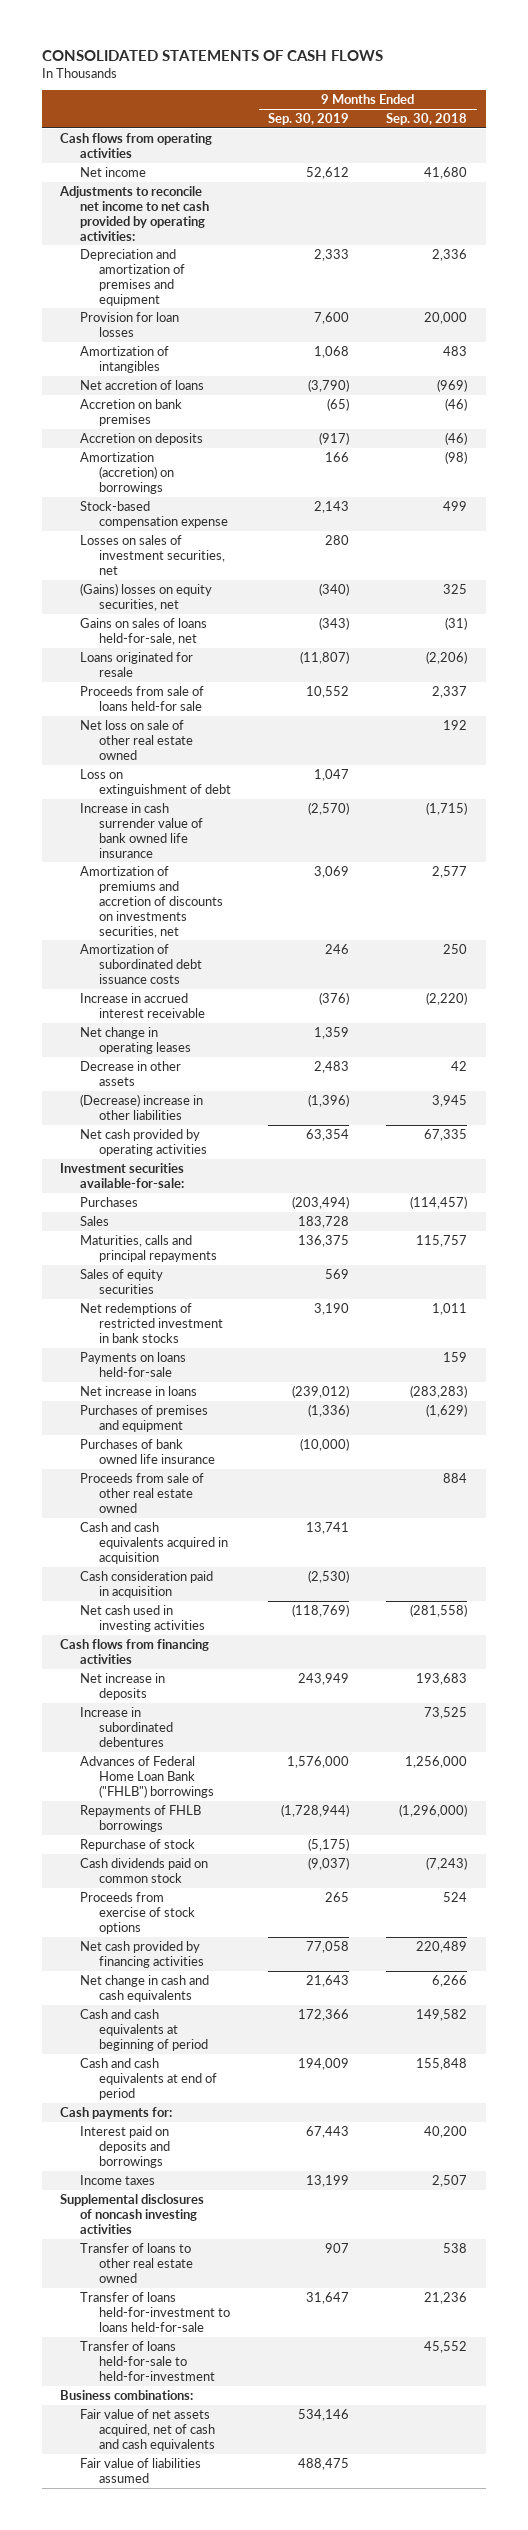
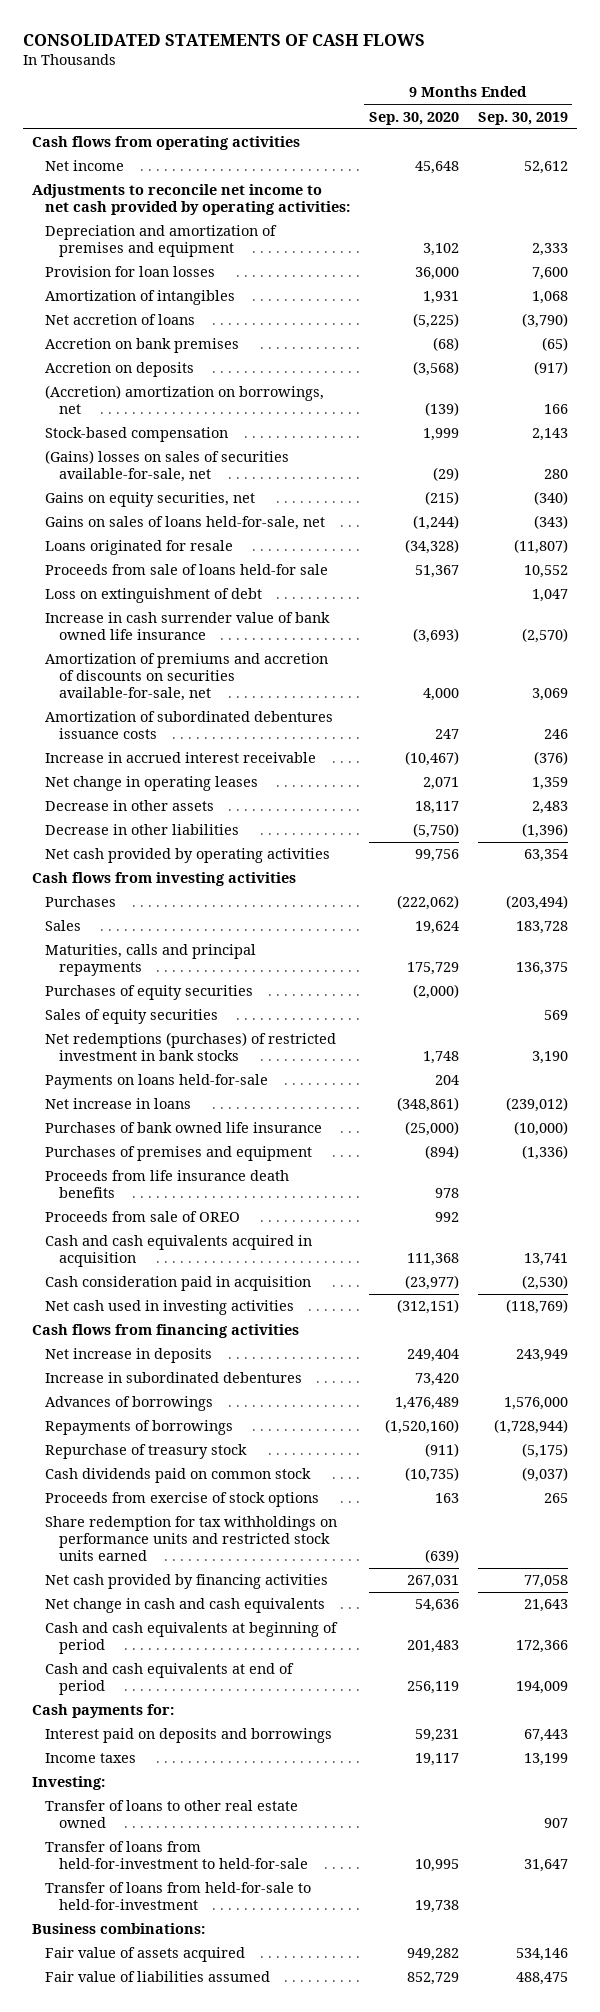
[386,113,468,126] Sep. 30, 2018 -> none
none -> [369,111,460,125] Sep. 30, 2020
[79,451,175,494] Amortization (accretion) on borrowings -> [45,385,325,415] (Accretion) amortization on borrowings, net
[79,500,229,528] Stock-based compensation expense -> [45,427,229,443] Stock-based compensation
[79,534,226,575] Losses on sales of investment securities, net -> [45,450,290,483] (Gains) losses on sales of securities available-for-sale, net
[79,582,212,611] (Gains) losses on equity securities, net -> [45,492,256,508] Gains on equity securities, net
[79,719,194,760] Net loss on sale of other real estate owned -> none
[79,865,224,938] Amortization of premiums and accretion of discounts on investments securities, net -> [45,653,329,702] Amortization of premiums and accretion of discounts on securities available-for-sale, net
[79,943,203,984] Amortization of subordinated debt issuance costs -> [45,711,334,740] Amortization of subordinated debentures issuance costs
[79,1093,203,1120] (Decrease) increase in other liabilities -> [45,824,240,836] Decrease in other liabilities
[60,1162,185,1188] Investment securities available-for-sale: -> none
none -> [32,872,297,887] Cash flows from investing activities
none -> [45,985,254,1001] Purchases of equity securities
[79,1302,224,1343] Net redemptions of restricted investment in bank stocks -> [45,1032,337,1062] Net redemptions (purchases) of restricted investment in bank stocks
[79,1404,208,1432] Purchases of premises and equipment -> [45,1146,313,1162] Purchases of premises and equipment
none -> [45,1170,290,1199] Proceeds from life insurance death benefits
[79,1472,204,1513] Proceeds from sale of other real estate owned -> [45,1211,241,1223] Proceeds from sale of OREO
[79,1755,215,1798] Advances of Federal Home Loan Bank ("FHLB") borrowings -> [45,1396,214,1412] Advances of borrowings
[79,1804,201,1832] Repayments of FHLB borrowings -> [45,1420,234,1436] Repayments of borrowings
[79,1838,195,1851] Repurchase of stock -> [45,1444,248,1460] Repurchase of treasury stock
none -> [45,1516,338,1562] Share redemption for tax withholdings on performance units and restricted stock units earned
[60,2193,205,2234] Supplemental disclosures of noncash investing activities -> none
none -> [32,1776,106,1791] Investing:
[79,2291,231,2332] Transfer of loans held-for-investment to loans held-for-sale -> [45,1841,308,1870] Transfer of loans from held-for-investment to held-for-sale
[79,2340,216,2381] Transfer of loans held-for-sale to held-for-investment -> [45,1882,312,1911] Transfer of loans from held-for-sale to held-for-investment
[79,2408,216,2451] Fair value of net assets acquired, net of cash and cash equivalents -> [45,1947,246,1963] Fair value of assets acquired

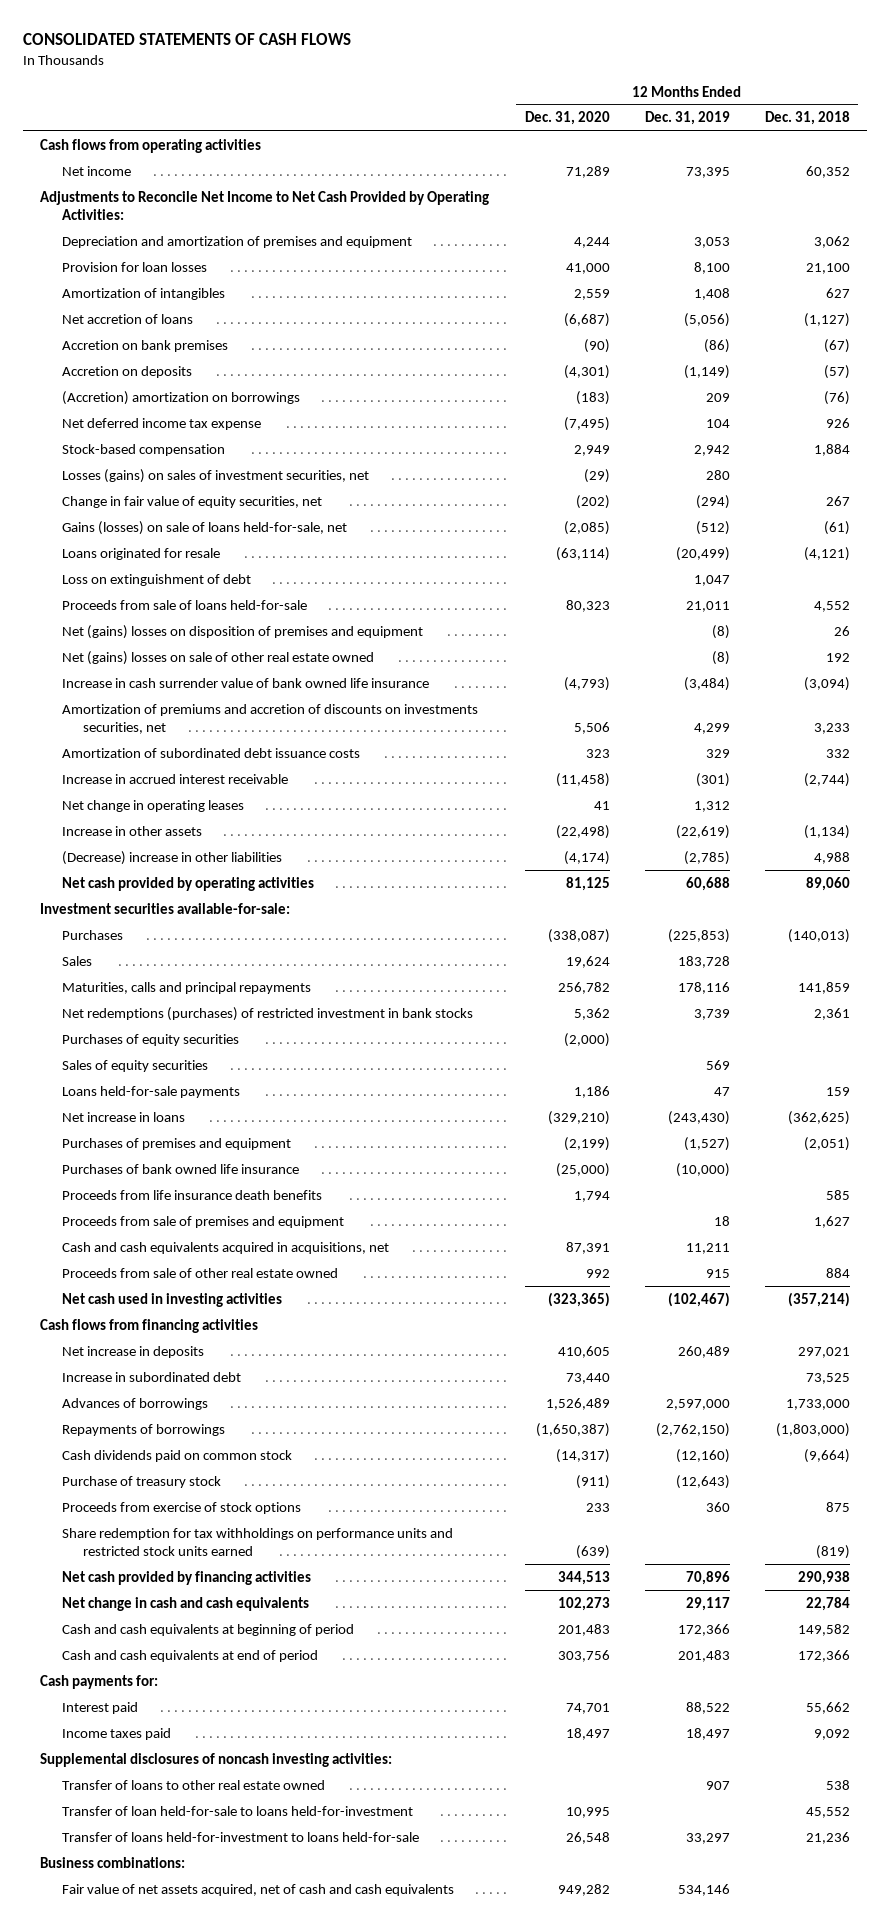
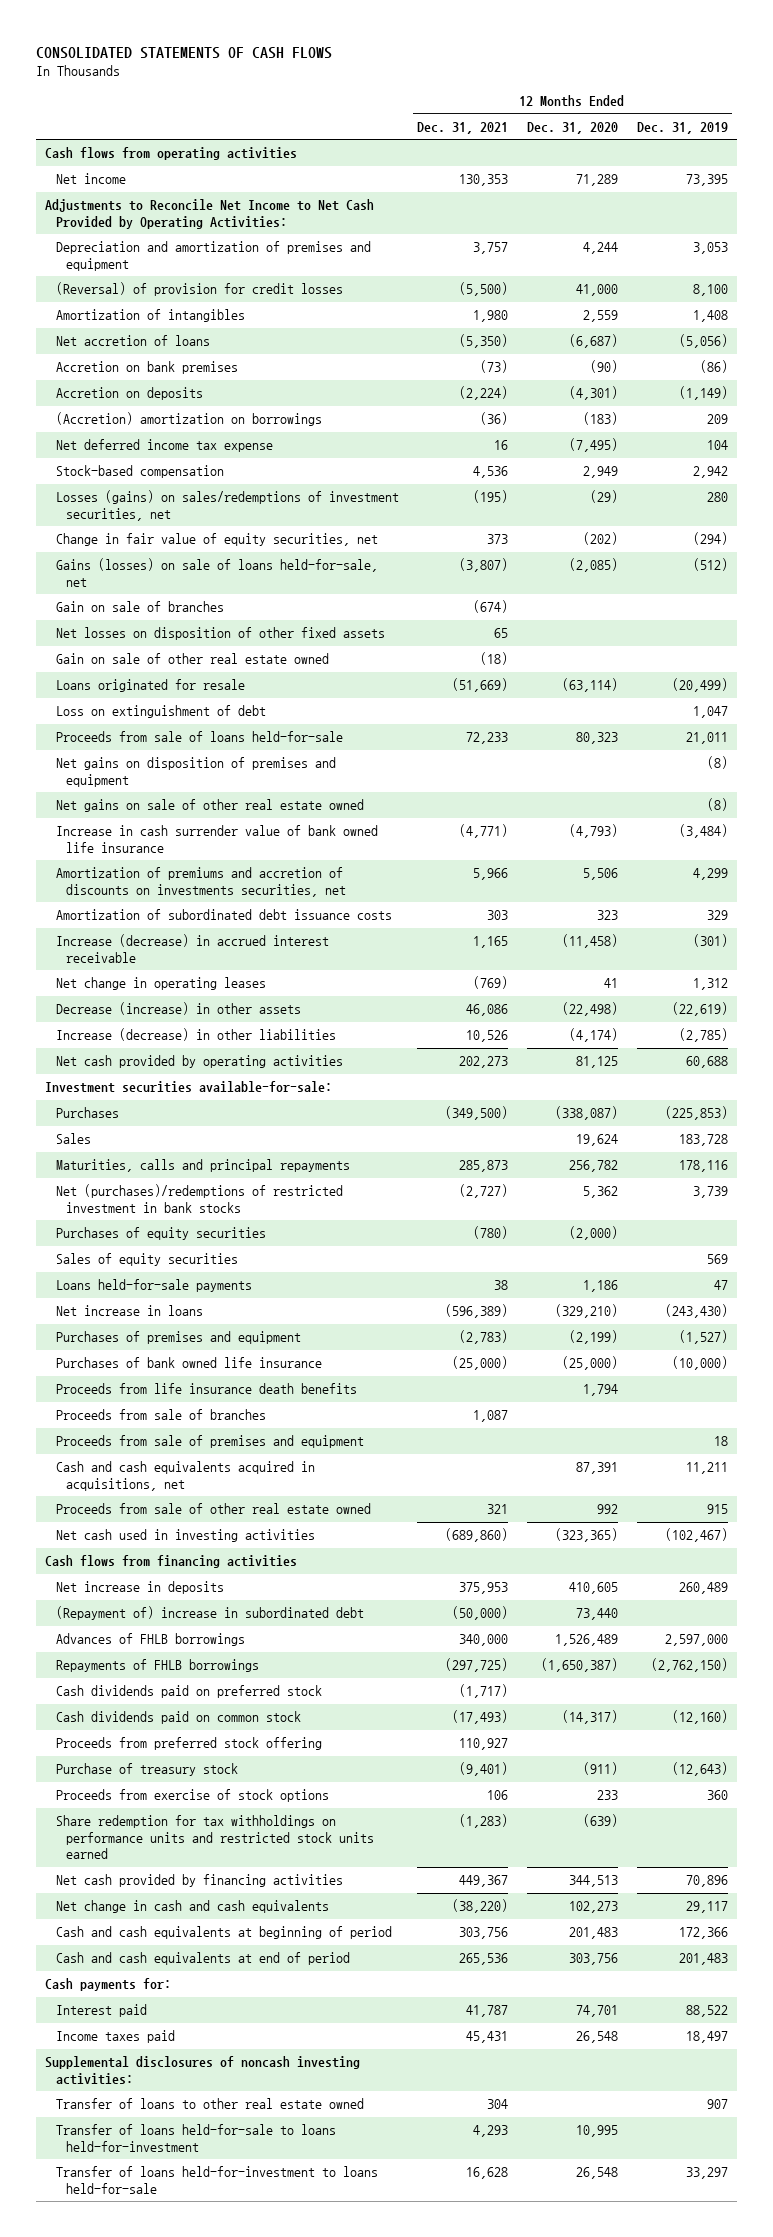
[764,111,850,126] Dec. 31, 2018 -> none
none -> [417,121,509,134] Dec. 31, 2021
[61,261,207,272] Provision for loan losses -> [55,282,343,297] (Reversal) of provision for credit losses
[61,468,369,483] Losses (gains) on sales of investment securities, net -> [55,490,399,521] Losses (gains) on sales/redemptions of investment securities, net
none -> [55,601,224,613] Gain on sale of branches
none -> [55,627,385,641] Net losses on disposition of other fixed assets
none -> [55,653,329,665] Gain on sale of other real estate owned
[61,624,423,639] Net (gains) losses on disposition of premises and equipment -> [55,757,336,787] Net gains on disposition of premises and equipment
[61,650,374,665] Net (gains) losses on sale of other real estate owned -> [55,799,364,813] Net gains on sale of other real estate owned
[61,773,288,784] Increase in accrued interest receivable -> [55,934,329,963] Increase (decrease) in accrued interest receivable
[61,825,202,836] Increase in other assets -> [55,1002,301,1016] Decrease (increase) in other assets
[61,850,282,865] (Decrease) increase in other liabilities -> [55,1028,336,1042] Increase (decrease) in other liabilities
[61,1006,473,1021] Net redemptions (purchases) of restricted investment in bank stocks -> [55,1184,343,1213] Net (purchases)/redemptions of restricted investment in bank stocks
none -> [55,1409,266,1421] Proceeds from sale of branches
[61,1371,241,1382] Increase in subordinated debt -> [55,1606,364,1621] (Repayment of) increase in subordinated debt
[61,1397,208,1410] Advances of borrowings -> [55,1633,245,1647] Advances of FHLB borrowings
[61,1423,225,1436] Repayments of borrowings -> [55,1659,259,1673] Repayments of FHLB borrowings
none -> [55,1685,322,1699] Cash dividends paid on preferred stock
none -> [55,1737,322,1751] Proceeds from preferred stock offering
[565,1727,610,1740] 18,497 -> [575,2031,618,2044] 26,548
[61,1805,413,1816] Transfer of loan held-for-sale to loans held-for-investment -> [55,2124,336,2152] Transfer of loans held-for-sale to loans held-for-investment
[40,1856,186,1868] Business combinations: -> none
[61,1883,454,1896] Fair value of net assets acquired, net of cash and cash equivalents -> none

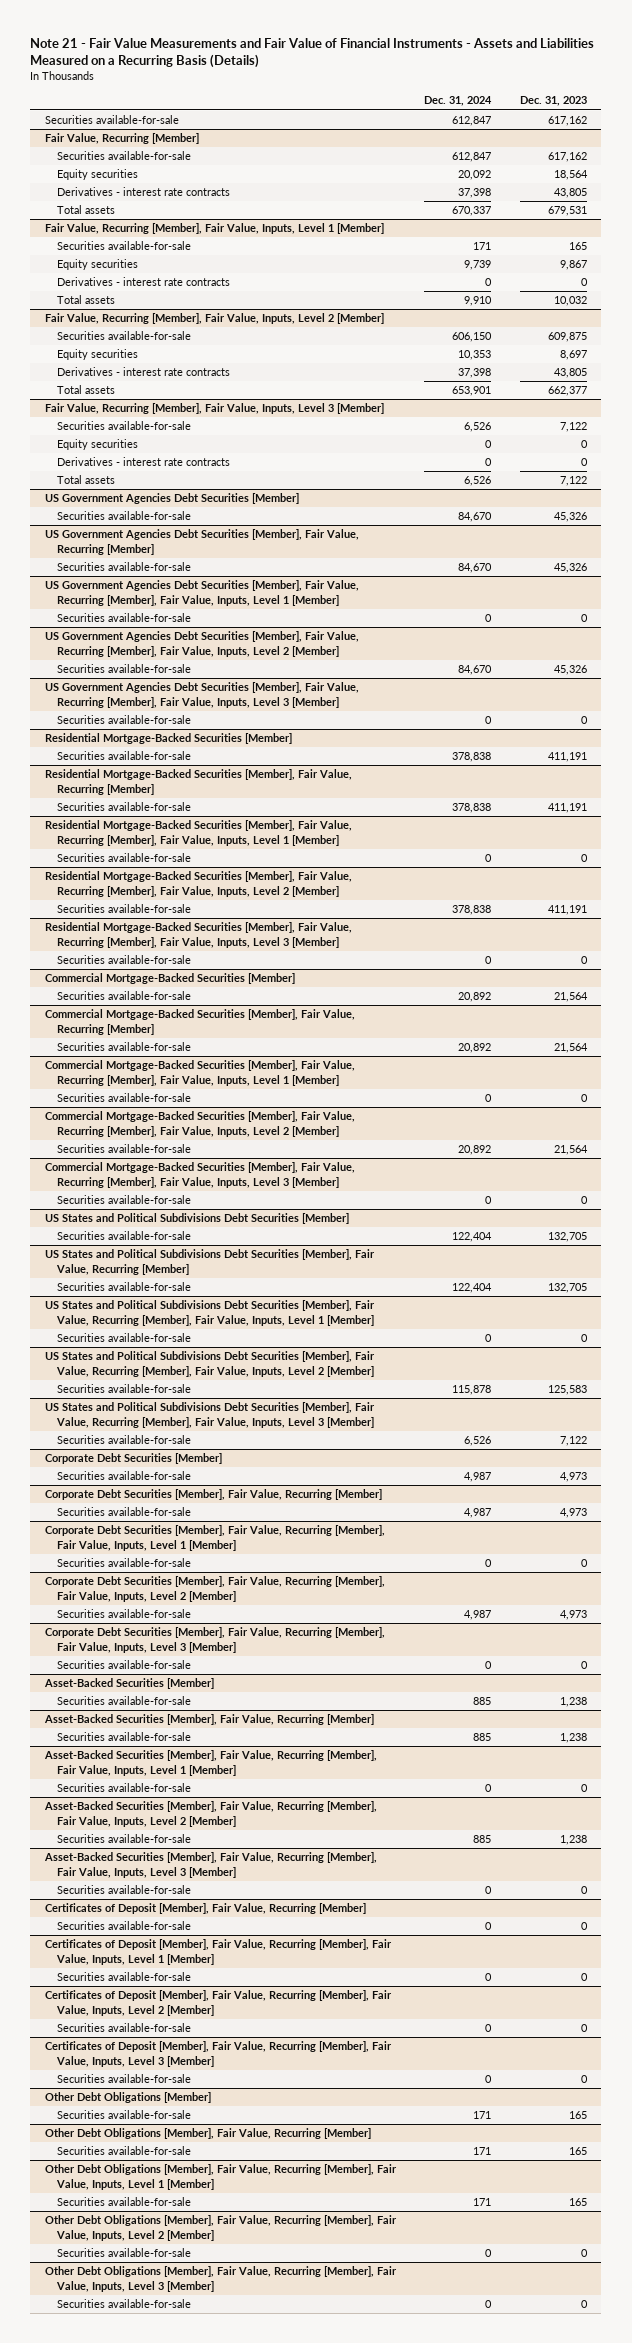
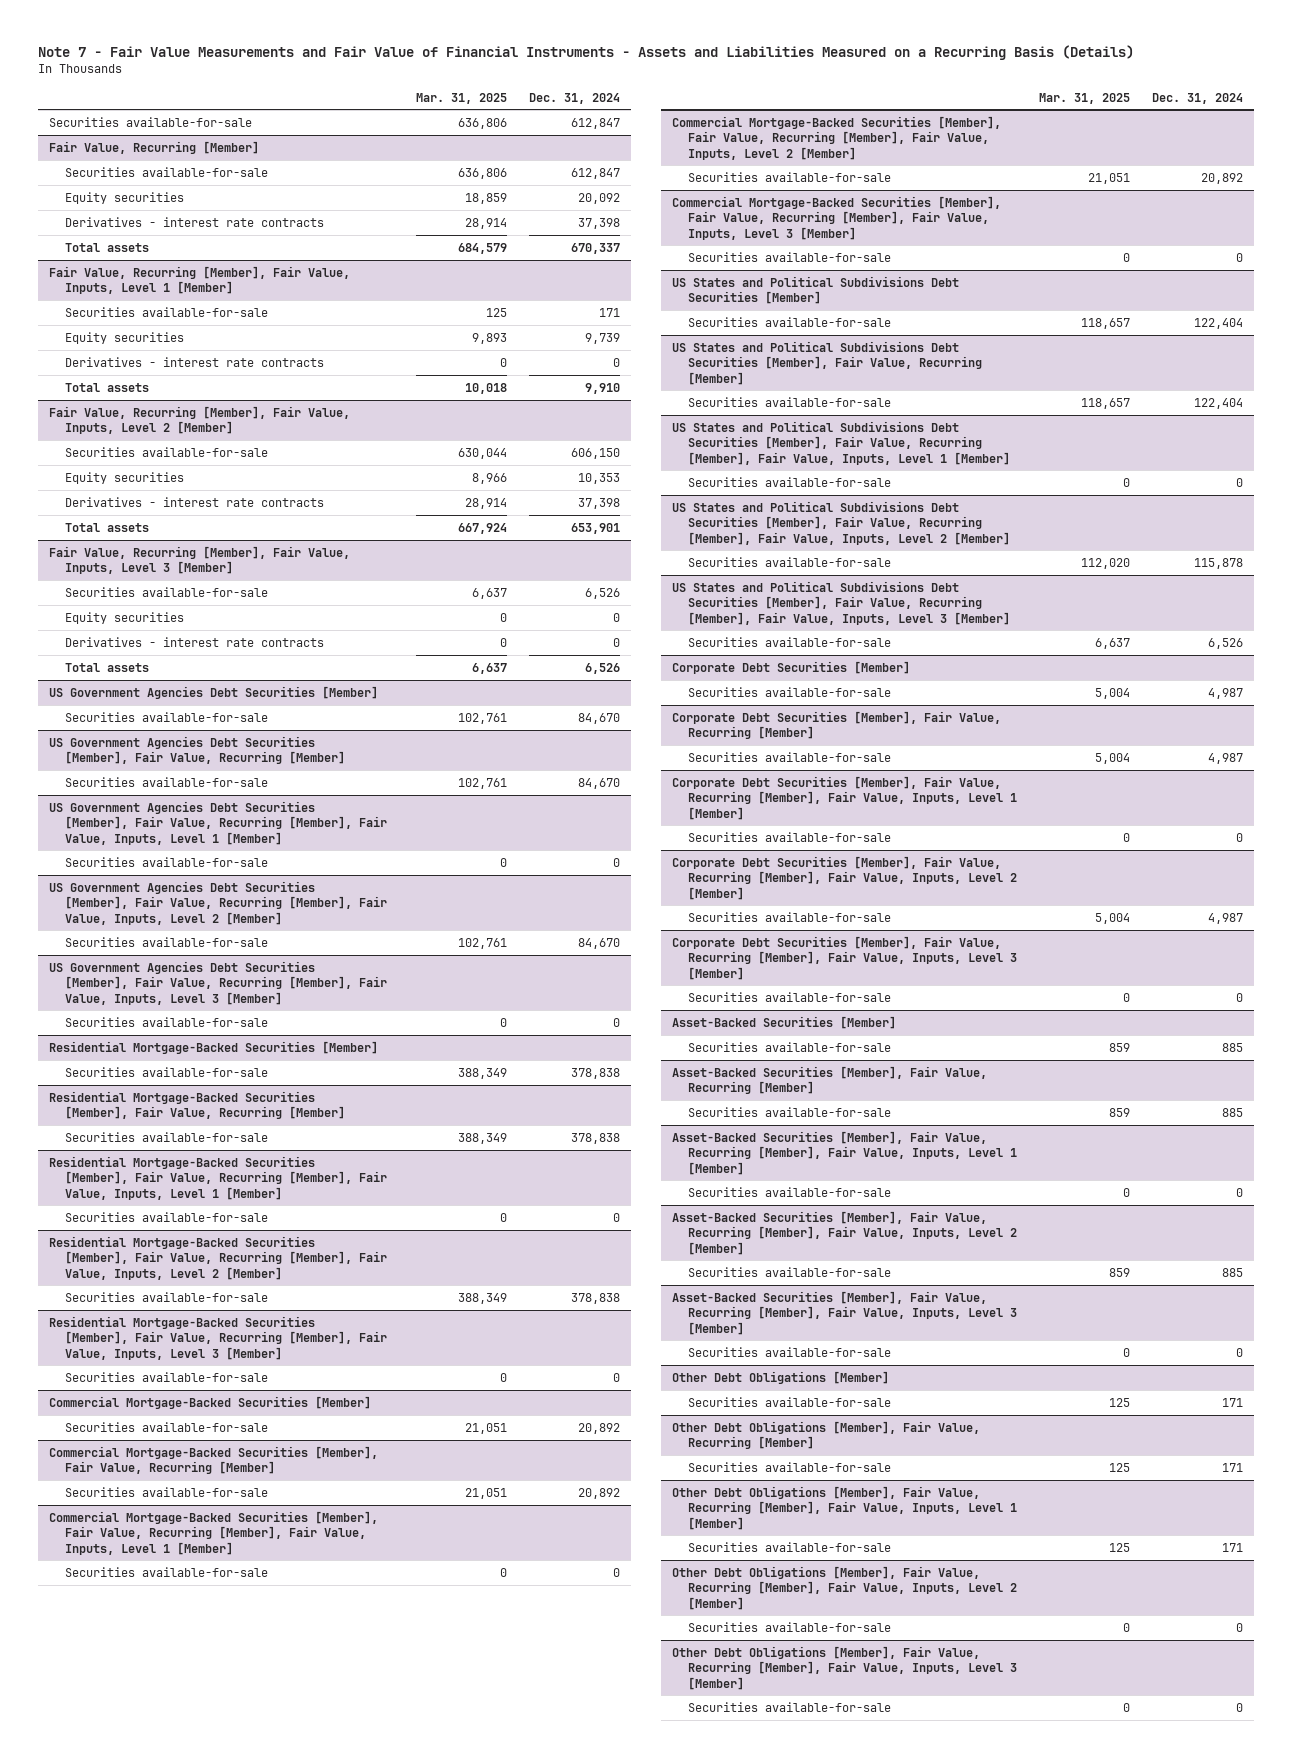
[30,37,595,68] Note 21 - Fair Value Measurements and Fair Value of Financial Instruments - Assets and Liabilities Measured on a Recurring Basis (Details) -> [38,44,1135,60] Note 7 - Fair Value Measurements and Fair Value of Financial Instruments - Assets and Liabilities Measured on a Recurring Basis (Details)
[519,96,587,107] Dec. 31, 2023 -> none
none -> [415,92,507,104] Mar. 31, 2025
[44,1903,366,1915] Certificates of Deposit [Member], Fair Value, Recurring [Member] -> none
[57,1921,192,1931] Securities available-for-sale -> none
[44,1939,392,1965] Certificates of Deposit [Member], Fair Value, Recurring [Member], Fair Value, Inputs, Level 1 [Member] -> none
[57,1972,192,1982] Securities available-for-sale -> none
[44,1990,392,2016] Certificates of Deposit [Member], Fair Value, Recurring [Member], Fair Value, Inputs, Level 2 [Member] -> none
[57,2023,192,2033] Securities available-for-sale -> none
[44,2041,392,2067] Certificates of Deposit [Member], Fair Value, Recurring [Member], Fair Value, Inputs, Level 3 [Member] -> none
[57,2074,192,2084] Securities available-for-sale -> none

